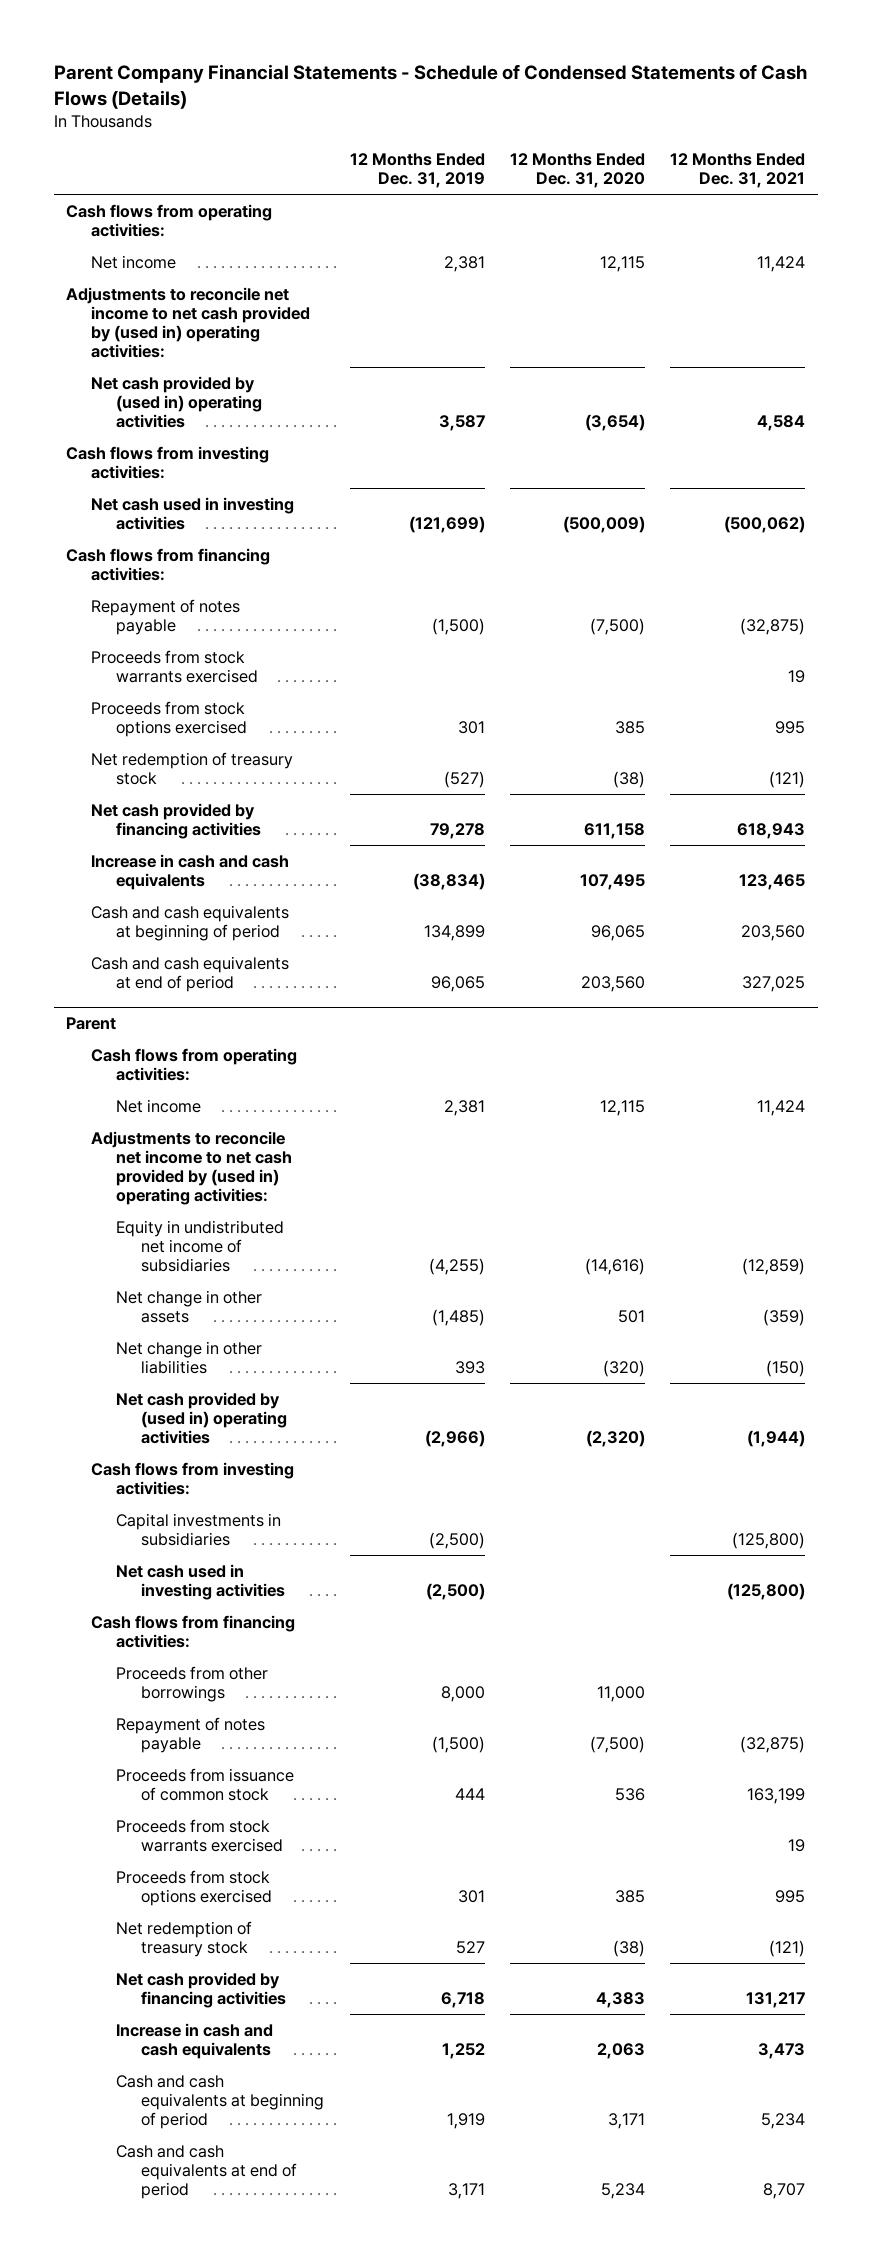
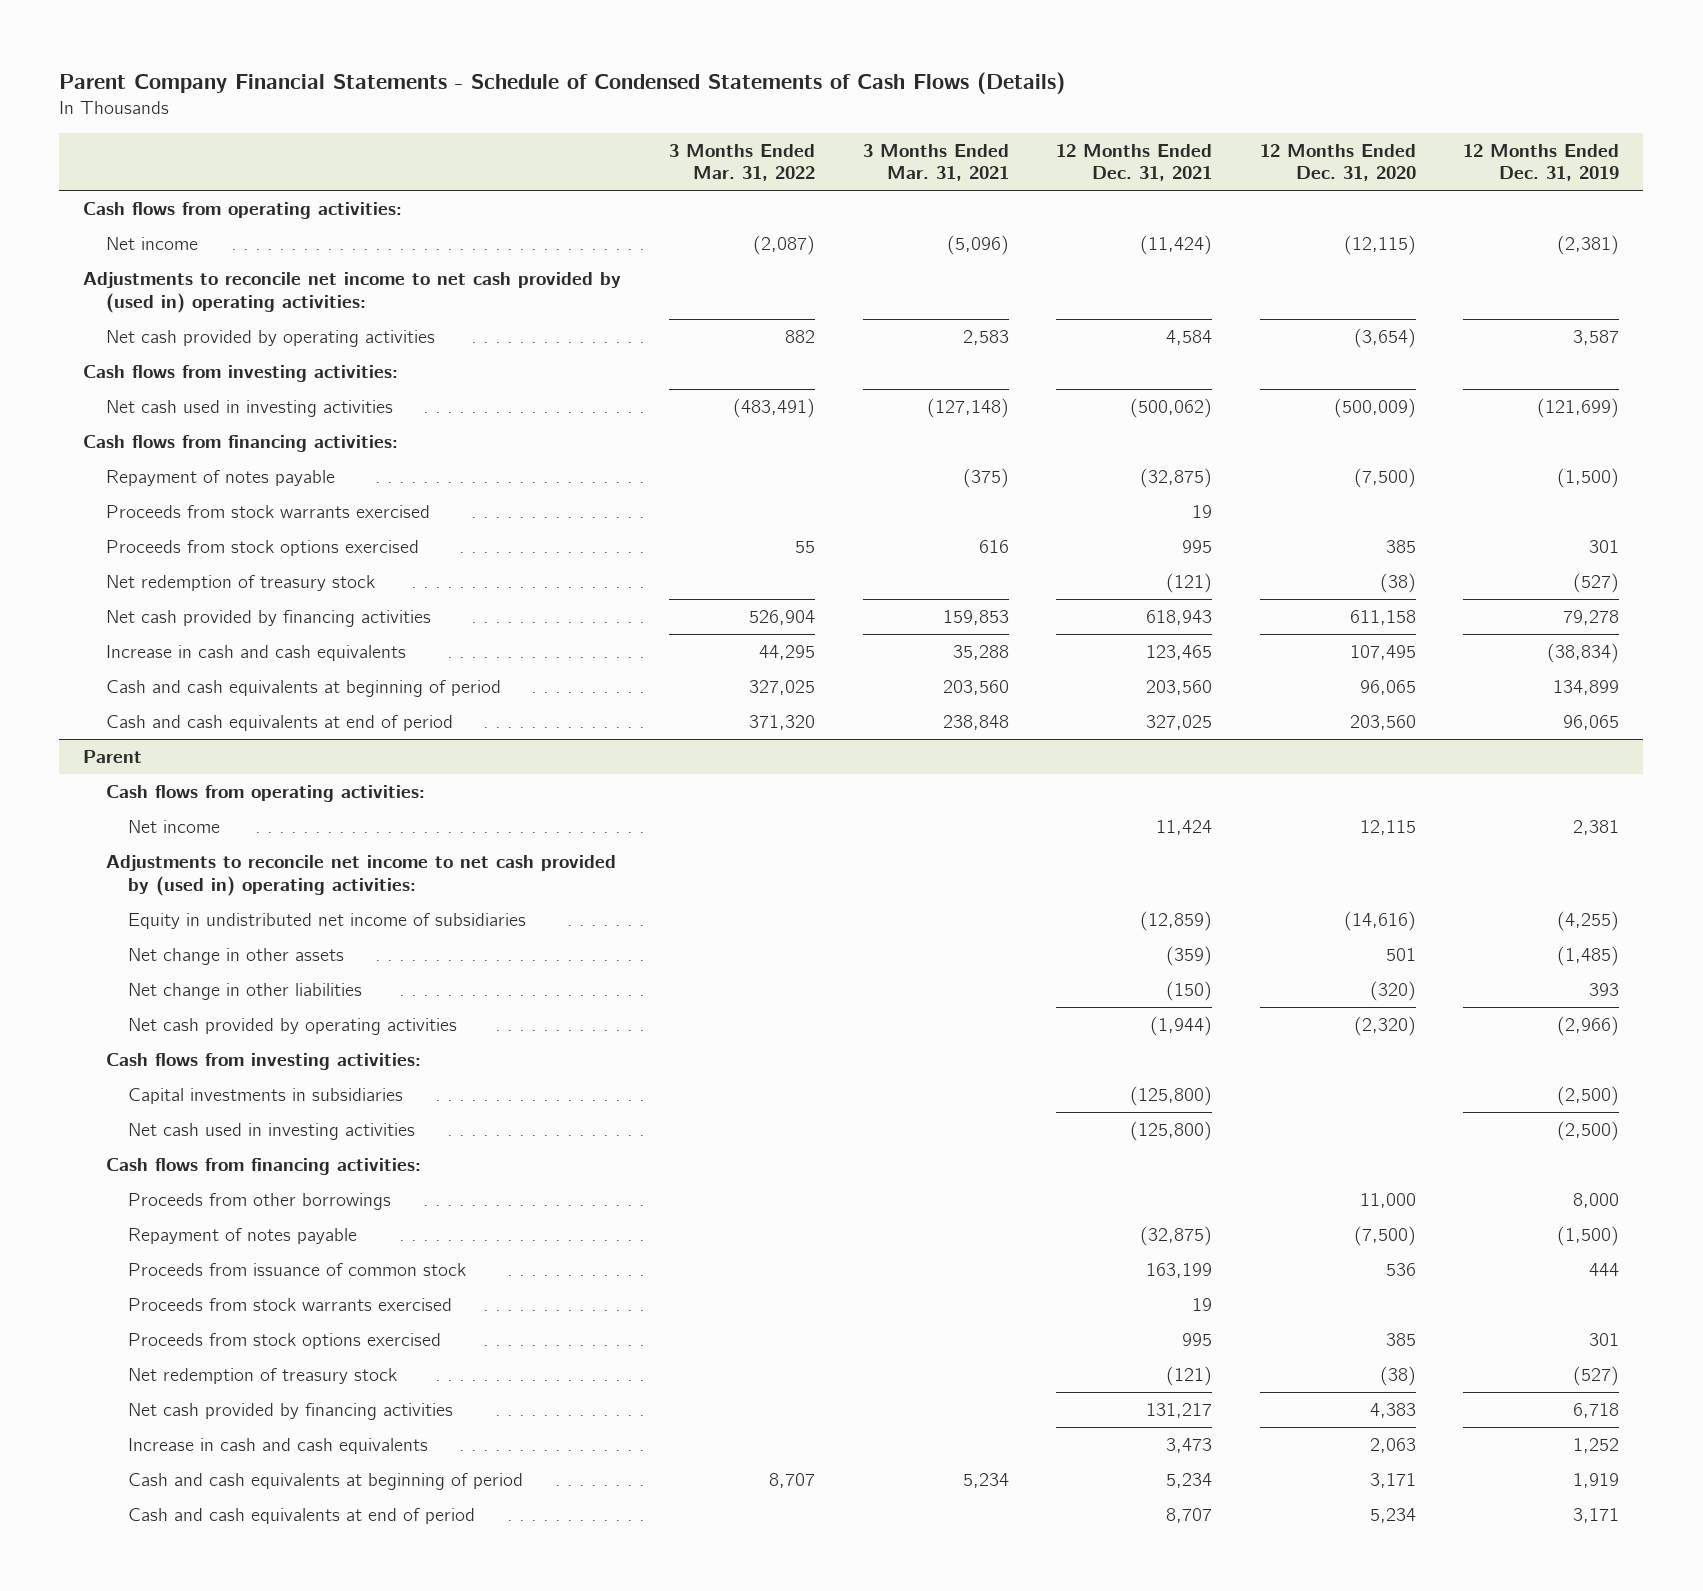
none -> [668,143,815,182] 3 Months Ended Mar. 31, 2022
none -> [862,143,1009,182] 3 Months Ended Mar. 31, 2021
[443,255,485,272] 2,381 -> [1557,234,1620,255] (2,381)
[600,255,646,272] 12,115 -> [1343,234,1416,255] (12,115)
[757,255,806,272] 11,424 -> [1140,234,1213,255] (11,424)
[91,375,263,428] Net cash provided by (used in) operating activities -> [105,329,435,347] Net cash provided by operating activities
[116,1391,288,1444] Net cash provided by (used in) operating activities -> [128,1017,458,1035] Net cash provided by operating activities
[455,1940,485,1954] 527 -> [1573,1365,1620,1386] (527)

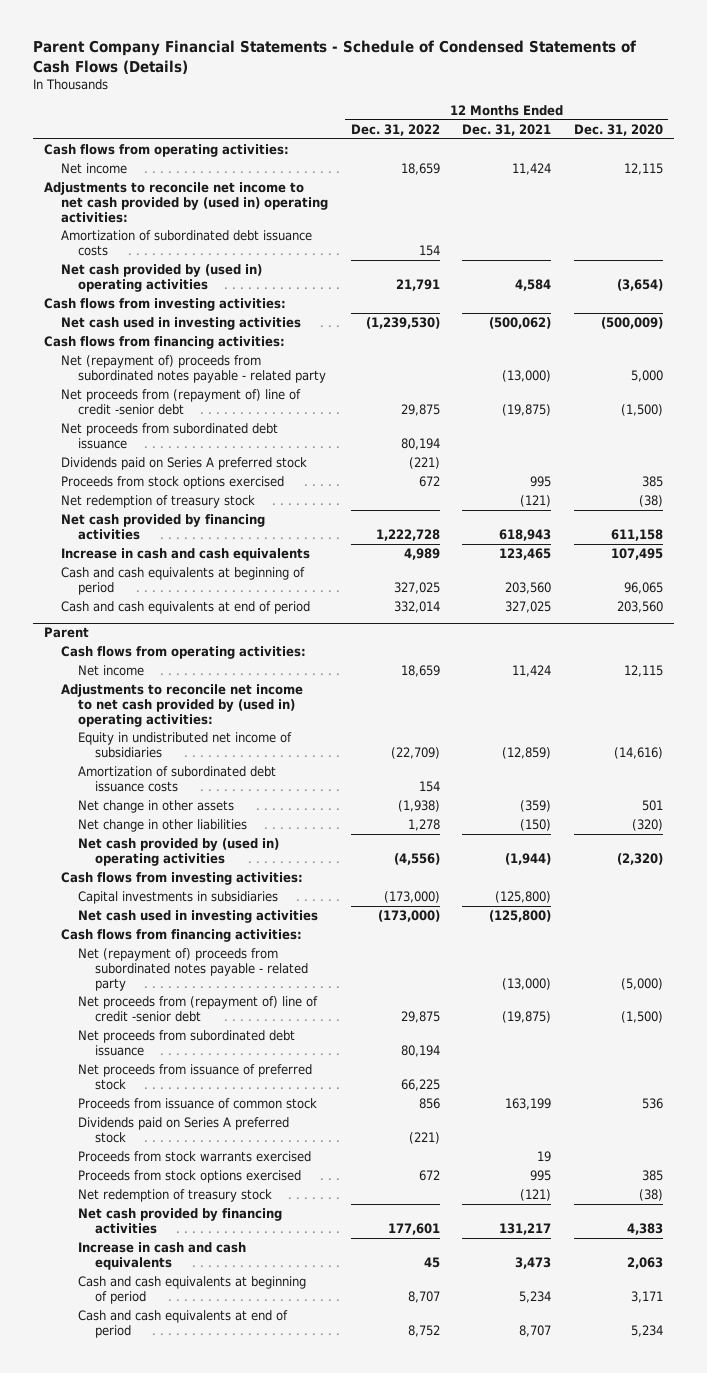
[668,143,815,182] 3 Months Ended Mar. 31, 2022 -> none
[862,143,1009,182] 3 Months Ended Mar. 31, 2021 -> none
[1463,143,1620,182] 12 Months Ended Dec. 31, 2019 -> none
none -> [350,123,440,136] Dec. 31, 2022
[1140,234,1213,255] (11,424) -> [512,162,552,175] 11,424
[1343,234,1416,255] (12,115) -> [623,162,663,175] 12,115
none -> [61,229,313,256] Amortization of subordinated debt issuance costs
[105,329,435,347] Net cash provided by operating activities -> [61,263,263,292] Net cash provided by (used in) operating activities
[105,469,335,486] Repayment of notes payable -> none
[105,504,430,518] Proceeds from stock warrants exercised -> none
none -> [61,354,327,383] Net (repayment of) proceeds from subordinated notes payable - related party
none -> [61,388,302,415] Net proceeds from (repayment of) line of credit -senior debt
none -> [61,422,279,449] Net proceeds from subordinated debt issuance
none -> [61,456,308,470] Dividends paid on Series A preferred stock
none -> [78,765,277,792] Amortization of subordinated debt issuance costs
[128,1017,458,1035] Net cash provided by operating activities -> [78,837,280,866] Net cash provided by (used in) operating activities
[128,1192,392,1210] Proceeds from other borrowings -> none
[128,1227,358,1244] Repayment of notes payable -> none
none -> [78,947,309,991] Net (repayment of) proceeds from subordinated notes payable - related party
none -> [78,995,319,1022] Net proceeds from (repayment of) line of credit -senior debt
none -> [78,1029,296,1056] Net proceeds from subordinated debt issuance
none -> [78,1063,313,1090] Net proceeds from issuance of preferred stock
none -> [78,1116,290,1143] Dividends paid on Series A preferred stock

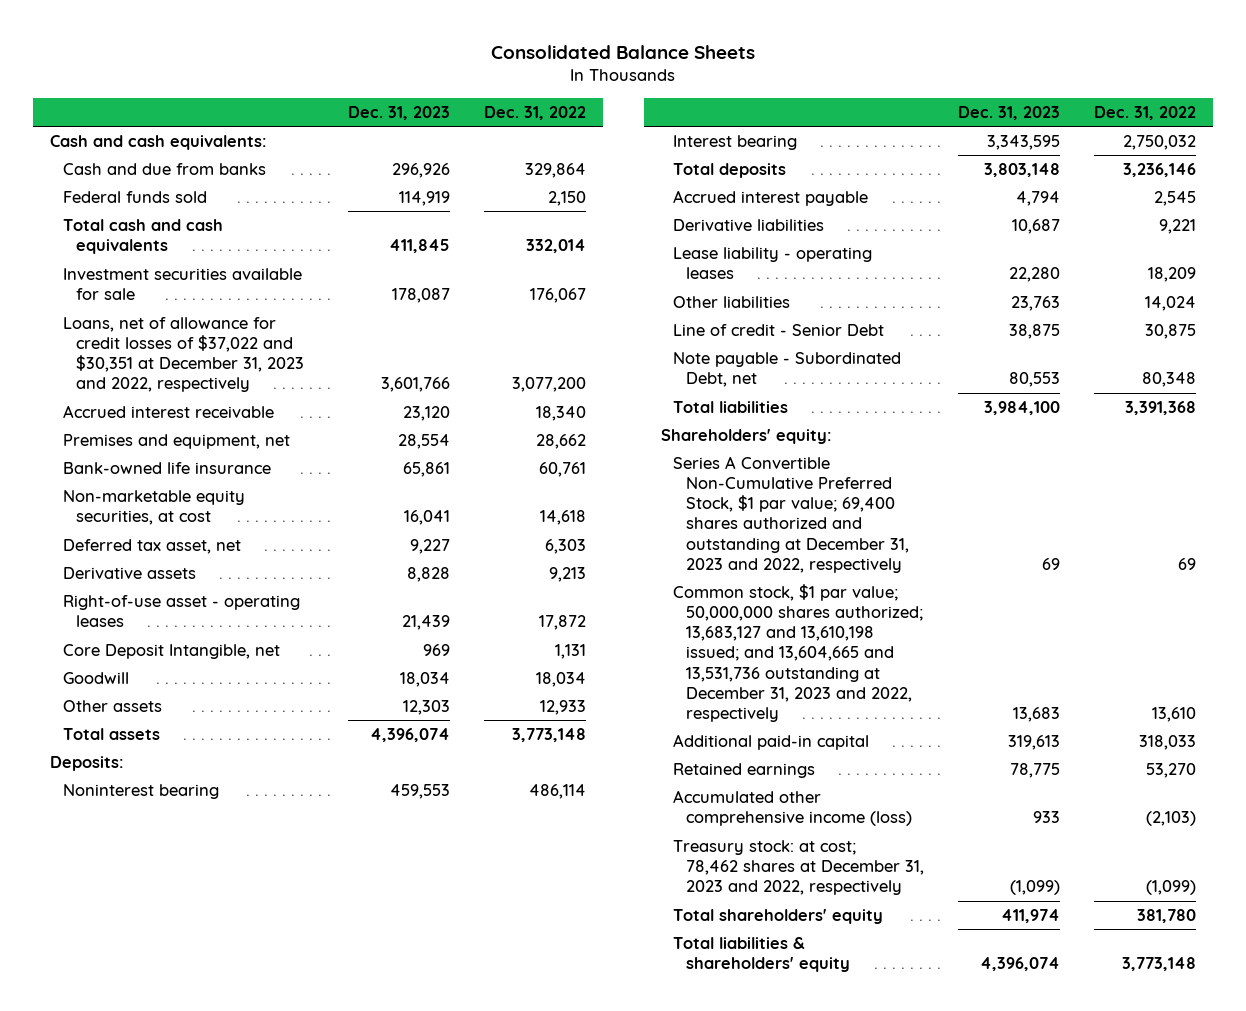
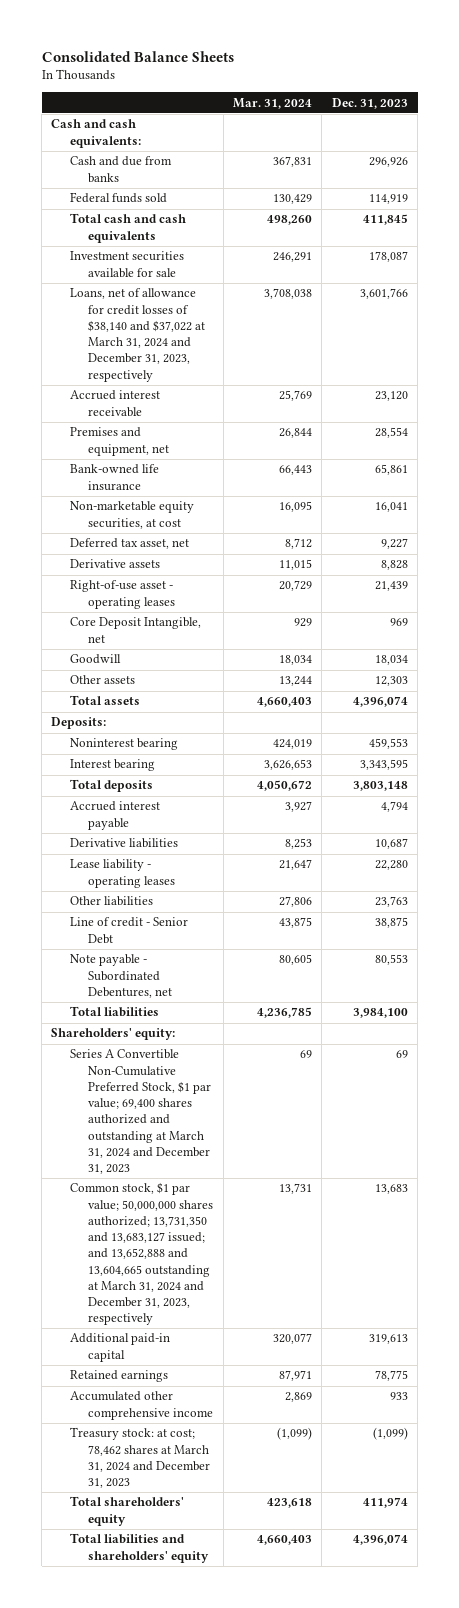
[483,105,586,120] Dec. 31, 2022 -> none
none -> [233,97,313,109] Mar. 31, 2024
[63,317,304,393] Loans, net of allowance for credit losses of $37,022 and $30,351 at December 31, 2023 and 2022, respectively -> [69,288,206,382] Loans, net of allowance for credit losses of $38,140 and $37,022 at March 31, 2024 and December 31, 2023, respectively
[673,352,902,388] Note payable - Subordinated Debt, net -> [69,954,173,998] Note payable - Subordinated Debentures, net
[673,456,909,573] Series A Convertible Non-Cumulative Preferred Stock, $1 par value; 69,400 shares authorized and outstanding at December 31, 2023 and 2022, respectively -> [69,1049,212,1174] Series A Convertible Non-Cumulative Preferred Stock, $1 par value; 69,400 shares authorized and outstanding at March 31, 2024 and December 31, 2023
[673,584,923,722] Common stock, $1 par value; 50,000,000 shares authorized; 13,683,127 and 13,610,198 issued; and 13,604,665 and 13,531,736 outstanding at December 31, 2023 and 2022, respectively -> [69,1182,214,1326] Common stock, $1 par value; 50,000,000 shares authorized; 13,731,350 and 13,683,127 issued; and 13,652,888 and 13,604,665 outstanding at March 31, 2024 and December 31, 2023, respectively
[673,790,912,827] Accumulated other comprehensive income (loss) -> [69,1391,214,1420] Accumulated other comprehensive income
[673,840,924,896] Treasury stock: at cost; 78,462 shares at December 31, 2023 and 2022, respectively -> [69,1427,211,1489] Treasury stock: at cost; 78,462 shares at March 31, 2024 and December 31, 2023
[673,937,850,973] Total liabilities & shareholders' equity -> [69,1533,210,1563] Total liabilities and shareholders' equity

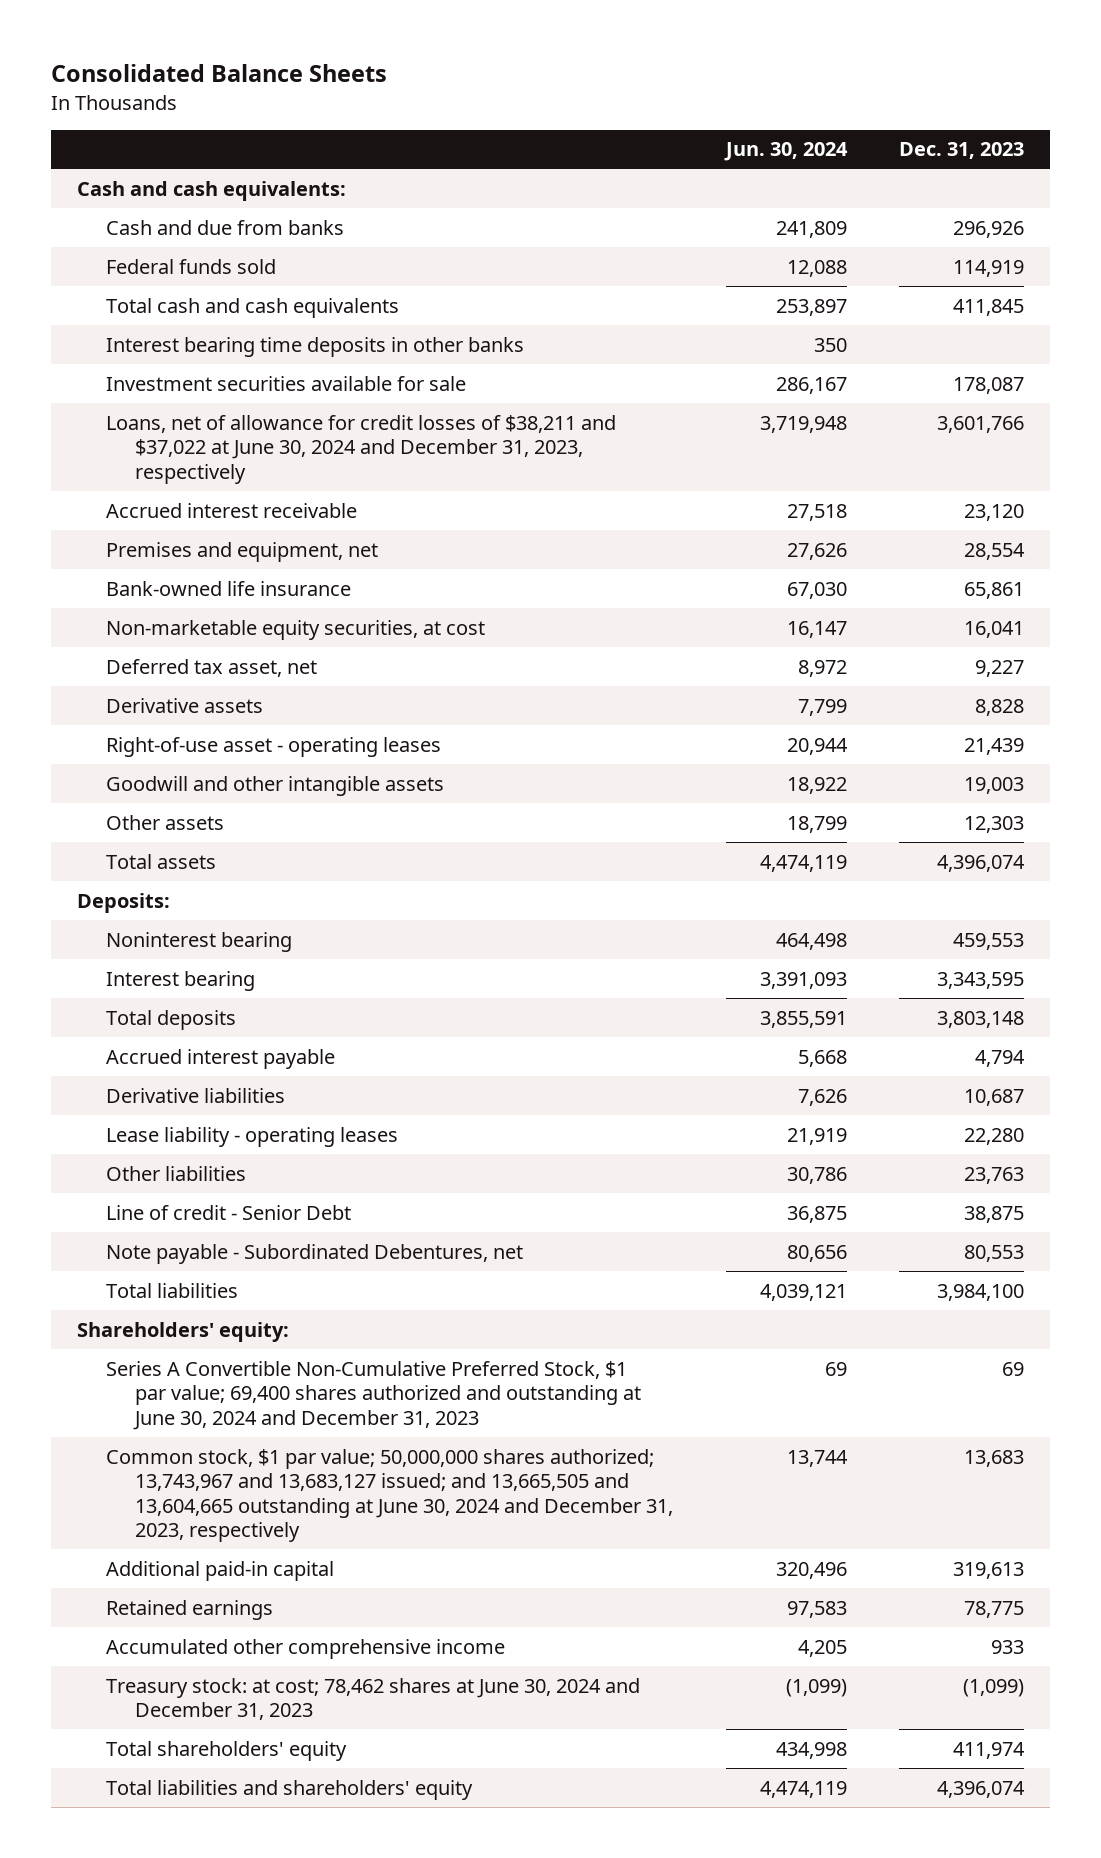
[233,97,313,109] Mar. 31, 2024 -> none
none -> [723,142,848,162] Jun. 30, 2024
none -> [106,336,525,357] Interest bearing time deposits in other banks
[69,288,206,382] Loans, net of allowance for credit losses of $38,140 and $37,022 at March 31, 2024 and December 31, 2023, respectively -> [106,414,617,484] Loans, net of allowance for credit losses of $38,211 and $37,022 at June 30, 2024 and December 31, 2023, respectively
[69,617,201,643] Core Deposit Intangible, net -> none
[69,654,121,665] Goodwill -> none
none -> [106,775,445,796] Goodwill and other intangible assets
[69,1049,212,1174] Series A Convertible Non-Cumulative Preferred Stock, $1 par value; 69,400 shares authorized and outstanding at March 31, 2024 and December 31, 2023 -> [106,1360,642,1430] Series A Convertible Non-Cumulative Preferred Stock, $1 par value; 69,400 shares authorized and outstanding at June 30, 2024 and December 31, 2023
[69,1182,214,1326] Common stock, $1 par value; 50,000,000 shares authorized; 13,731,350 and 13,683,127 issued; and 13,652,888 and 13,604,665 outstanding at March 31, 2024 and December 31, 2023, respectively -> [106,1448,674,1543] Common stock, $1 par value; 50,000,000 shares authorized; 13,743,967 and 13,683,127 issued; and 13,665,505 and 13,604,665 outstanding at June 30, 2024 and December 31, 2023, respectively
[69,1427,211,1489] Treasury stock: at cost; 78,462 shares at March 31, 2024 and December 31, 2023 -> [106,1677,641,1721] Treasury stock: at cost; 78,462 shares at June 30, 2024 and December 31, 2023

